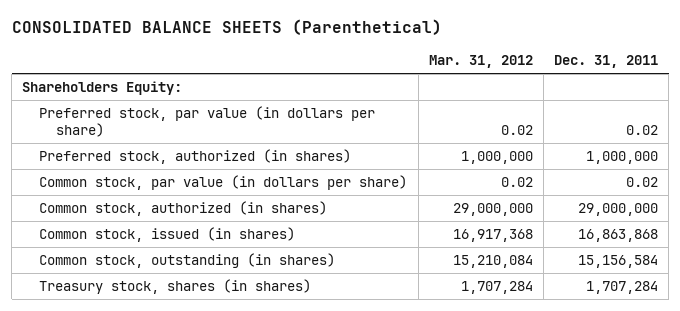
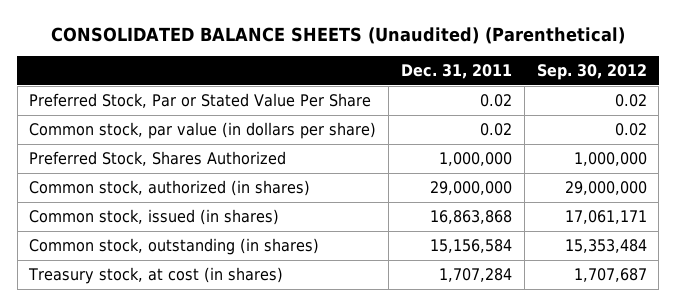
[11,19,442,36] CONSOLIDATED BALANCE SHEETS (Parenthetical) -> [50,26,625,44] CONSOLIDATED BALANCE SHEETS (Unaudited) (Parenthetical)
[428,55,533,69] Mar. 31, 2012 -> none
none -> [536,64,647,81] Sep. 30, 2012
[22,81,183,96] Shareholders Equity: -> none
[39,149,352,165] Preferred stock, authorized (in shares) -> none
[39,106,376,137] Preferred stock, par value (in dollars per share) -> [29,92,372,108] Preferred Stock, Par or Stated Value Per Share
none -> [29,150,287,166] Preferred Stock, Shares Authorized
[39,279,312,295] Treasury stock, shares (in shares) -> [28,266,284,284] Treasury stock, at cost (in shares)

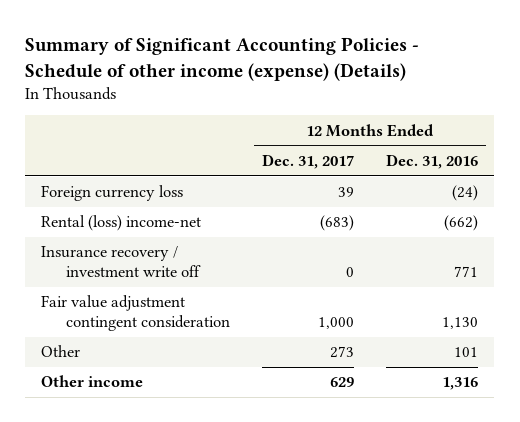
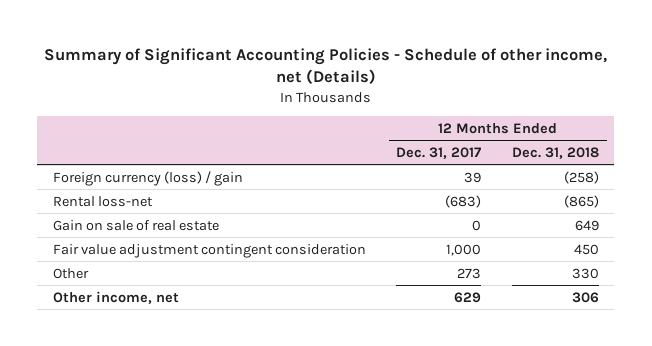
[25,36,420,81] Summary of Significant Accounting Policies - Schedule of other income (expense) (Details) -> [43,47,607,85] Summary of Significant Accounting Policies - Schedule of other income, net (Details)
[386,154,479,170] Dec. 31, 2016 -> none
none -> [511,146,599,159] Dec. 31, 2018
[41,246,201,278] Insurance recovery / investment write off -> none
[41,185,184,202] Foreign currency loss -> [52,170,243,186] Foreign currency (loss) / gain
[41,215,202,232] Rental (loss) income-net -> [52,195,153,207] Rental loss-net
none -> [52,219,219,231] Gain on sale of real estate
[41,375,144,388] Other income -> [52,290,179,304] Other income, net

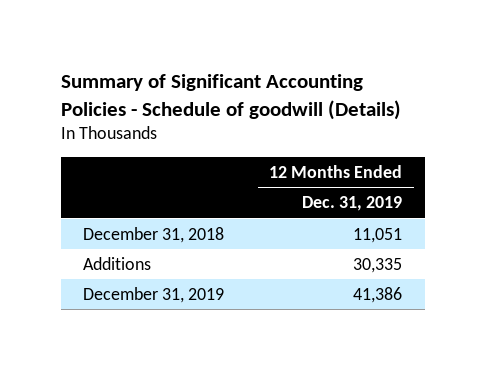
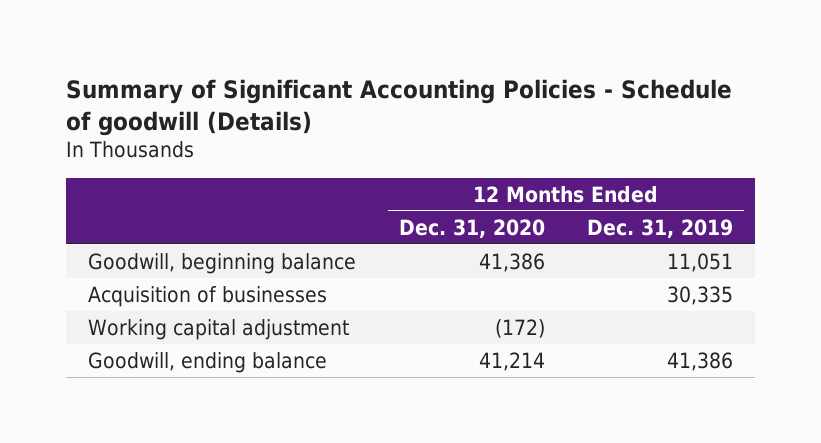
none -> [398,218,545,238] Dec. 31, 2020
[83,226,225,243] December 31, 2018 -> [87,253,356,275] Goodwill, beginning balance
[83,256,152,270] Additions -> [87,286,327,308] Acquisition of businesses
none -> [87,319,349,341] Working capital adjustment
[83,286,225,303] December 31, 2019 -> [87,352,327,374] Goodwill, ending balance

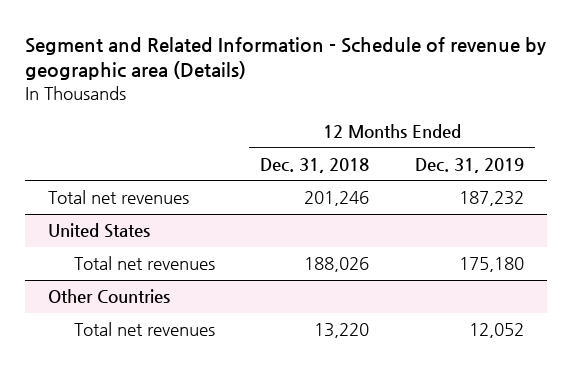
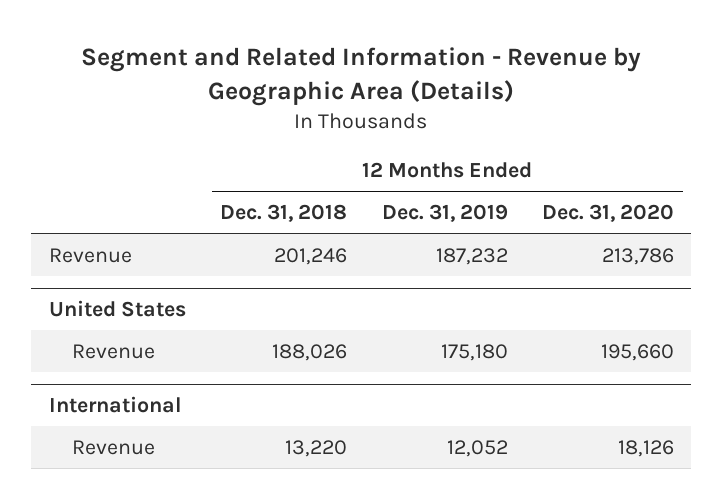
[25,36,547,81] Segment and Related Information - Schedule of revenue by geographic area (Details) -> [81,47,642,106] Segment and Related Information - Revenue by Geographic Area (Details)
none -> [542,203,675,222] Dec. 31, 2020
[47,190,189,205] Total net revenues -> [48,247,132,263] Revenue
[73,256,215,271] Total net revenues -> [72,343,156,359] Revenue
[47,289,170,304] Other Countries -> [48,396,182,414] International
[73,322,215,337] Total net revenues -> [72,439,156,455] Revenue

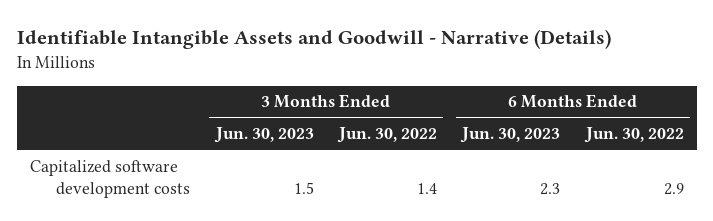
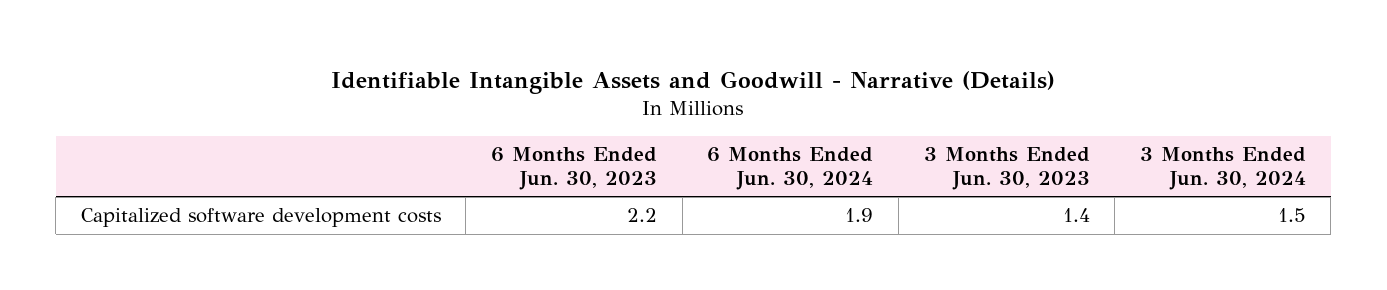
[337,126,438,143] Jun. 30, 2022 -> none
[583,126,684,143] Jun. 30, 2022 -> none
none -> [707,147,874,190] 6 Months Ended Jun. 30, 2024
none -> [1139,147,1306,190] 3 Months Ended Jun. 30, 2024
[293,181,314,194] 1.5 -> [1062,208,1090,223] 1.4
[540,182,561,195] 2.3 -> [627,208,658,223] 2.2

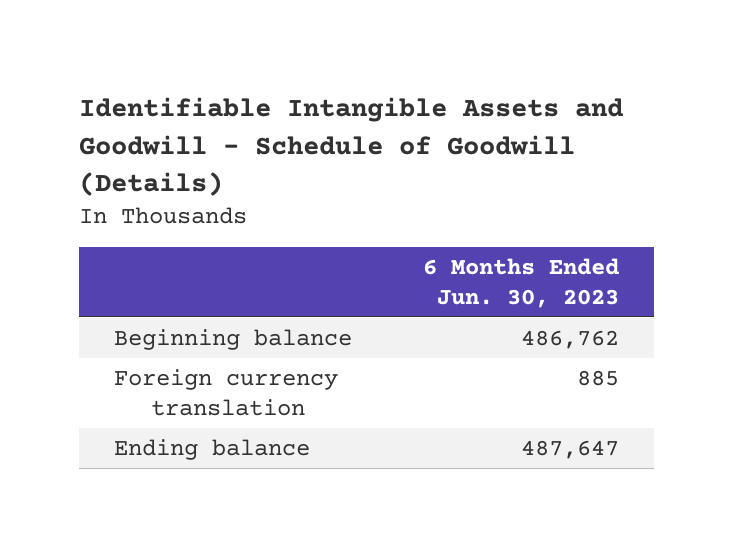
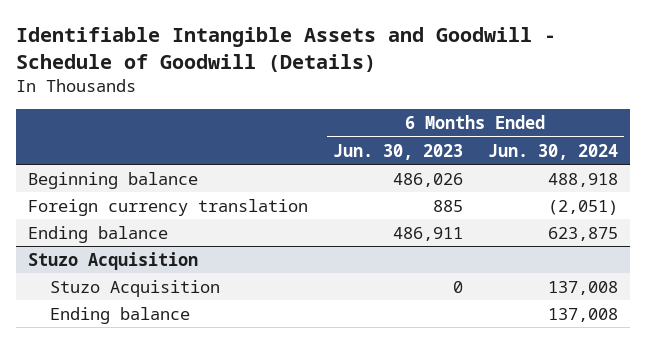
none -> [487,143,618,160] Jun. 30, 2024
[521,329,620,349] 486,762 -> [392,172,463,187] 486,026
[521,439,620,459] 487,647 -> [392,226,463,241] 486,911
none -> [28,251,199,270] Stuzo Acquisition
none -> [50,279,221,297] Stuzo Acquisition
none -> [50,306,191,324] Ending balance

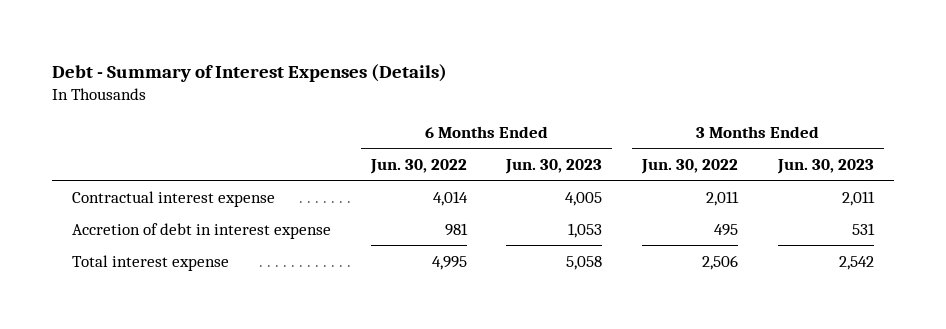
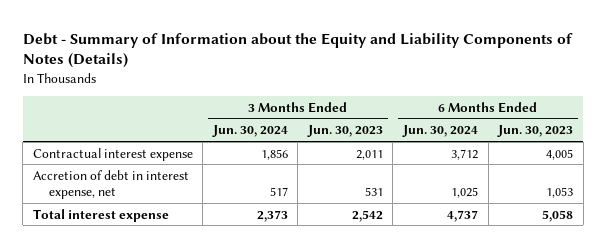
[52,63,448,82] Debt - Summary of Interest Expenses (Details) -> [22,32,573,69] Debt - Summary of Information about the Equity and Liability Components of Notes (Details)
[369,158,467,174] Jun. 30, 2022 -> none
[641,158,739,174] Jun. 30, 2022 -> none
none -> [211,125,288,138] Jun. 30, 2024
none -> [402,125,479,138] Jun. 30, 2024
[71,222,331,239] Accretion of debt in interest expense -> [32,169,189,200] Accretion of debt in interest expense, net

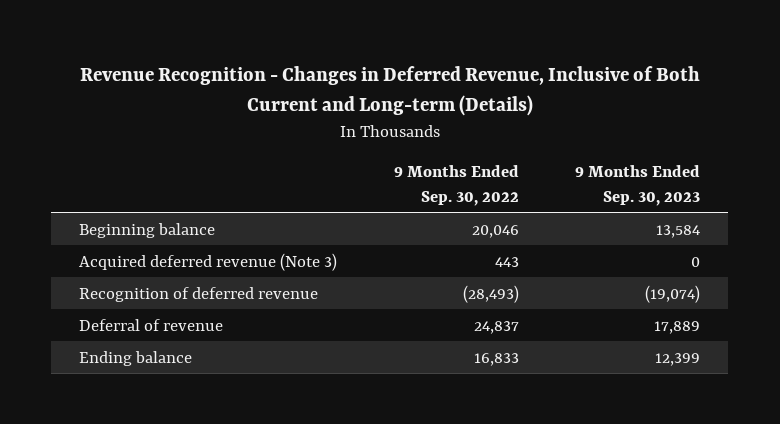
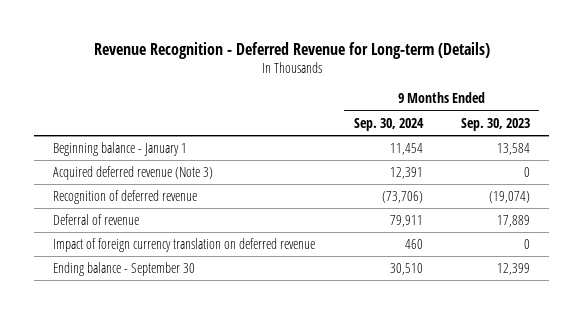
[79,65,700,116] Revenue Recognition - Changes in Deferred Revenue, Inclusive of Both Current and Long-term (Details) -> [93,41,490,59] Revenue Recognition - Deferred Revenue for Long-term (Details)
[393,165,519,206] 9 Months Ended Sep. 30, 2022 -> none
none -> [353,117,424,131] Sep. 30, 2024
[79,222,216,238] Beginning balance -> [53,141,188,156] Beginning balance - January 1
none -> [53,237,316,252] Impact of foreign currency translation on deferred revenue
[79,350,193,366] Ending balance -> [53,261,196,276] Ending balance - September 30

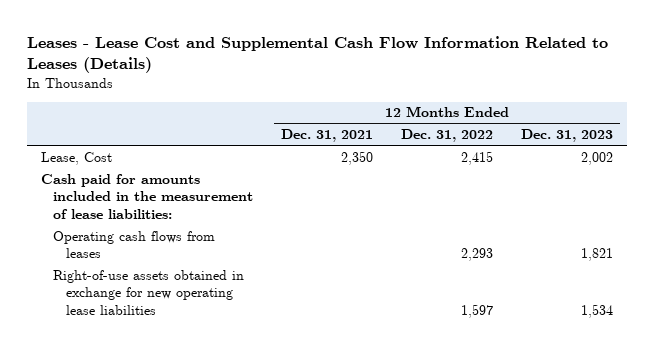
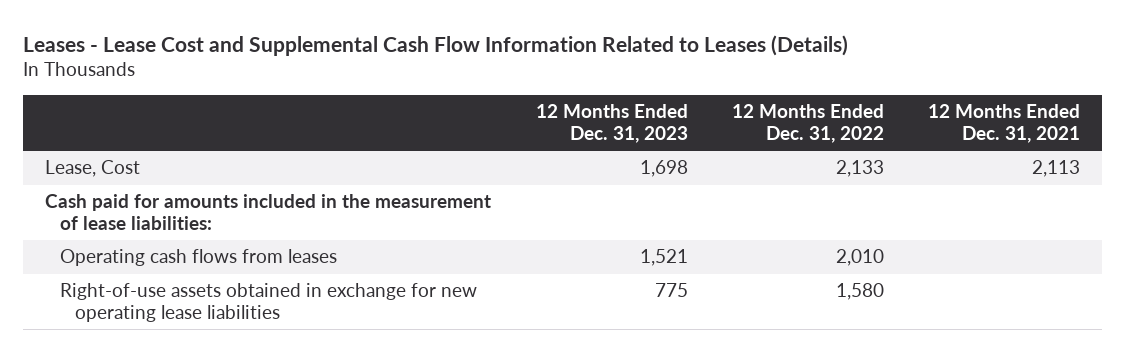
[341,150,374,165] 2,350 -> [1031,160,1080,178] 2,113
[460,150,493,165] 2,415 -> [835,160,884,178] 2,133
[580,151,613,165] 2,002 -> [639,160,688,178] 1,698
[460,248,493,262] 2,293 -> [835,249,884,267] 2,010
[580,248,613,262] 1,821 -> [639,249,688,267] 1,521
[460,303,493,318] 1,597 -> [835,283,884,301] 1,580
[580,303,613,318] 1,534 -> [654,283,688,298] 775

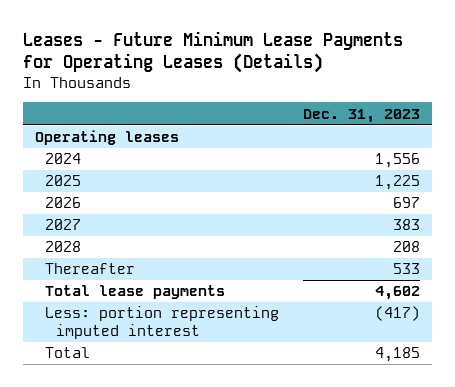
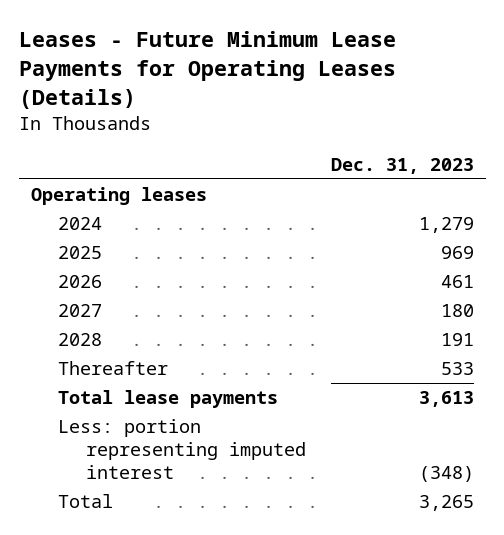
[375,153,421,169] 1,556 -> [418,217,474,234] 1,279
[375,175,421,191] 1,225 -> [440,246,474,260] 969
[393,197,421,209] 697 -> [440,275,474,289] 461
[393,219,421,231] 383 -> [440,304,474,318] 180
[393,241,421,253] 208 -> [440,333,474,347] 191
[375,286,421,301] 4,602 -> [418,391,474,408] 3,613
[375,306,421,322] (417) -> [418,466,474,483] (348)
[375,347,421,363] 4,185 -> [418,495,474,512] 3,265

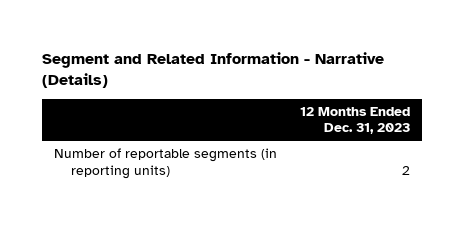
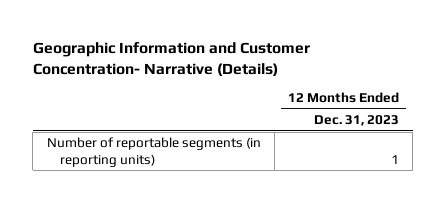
[42,51,385,88] Segment and Related Information - Narrative (Details) -> [32,42,310,76] Geographic Information and Customer Concentration- Narrative (Details)
[401,165,410,175] 2 -> [391,154,400,164] 1

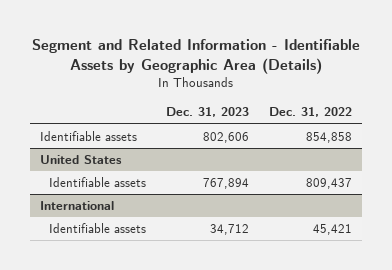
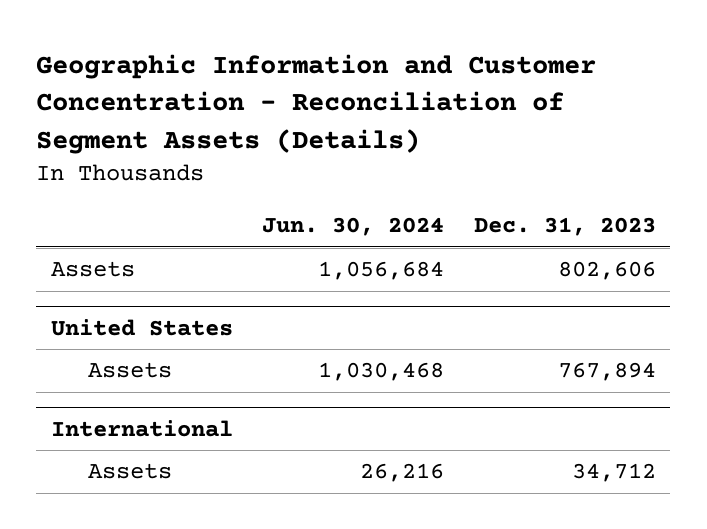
[31,38,360,74] Segment and Related Information - Identifiable Assets by Geographic Area (Details) -> [36,54,597,154] Geographic Information and Customer Concentration - Reconciliation of Segment Assets (Details)
[268,107,352,118] Dec. 31, 2022 -> none
none -> [262,217,445,237] Jun. 30, 2024
[39,131,137,142] Identifiable assets -> [51,261,136,278] Assets
[49,177,147,188] Identifiable assets -> [87,362,172,379] Assets
[49,223,147,234] Identifiable assets -> [87,463,172,480] Assets

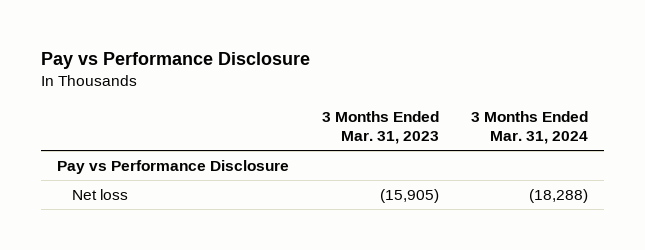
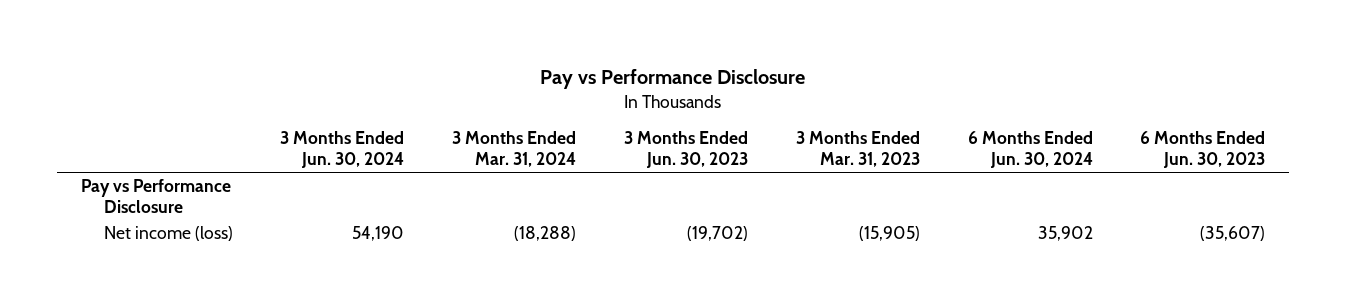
none -> [280,131,405,169] 3 Months Ended Jun. 30, 2024
none -> [623,131,748,169] 3 Months Ended Jun. 30, 2023
none -> [967,131,1093,169] 6 Months Ended Jun. 30, 2024
none -> [1140,131,1266,169] 6 Months Ended Jun. 30, 2023
[72,189,129,201] Net loss -> [103,226,233,242] Net income (loss)

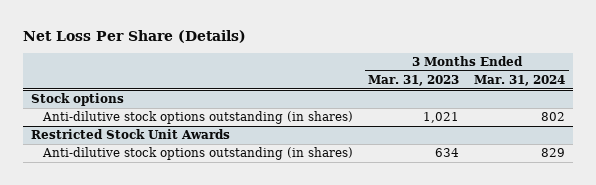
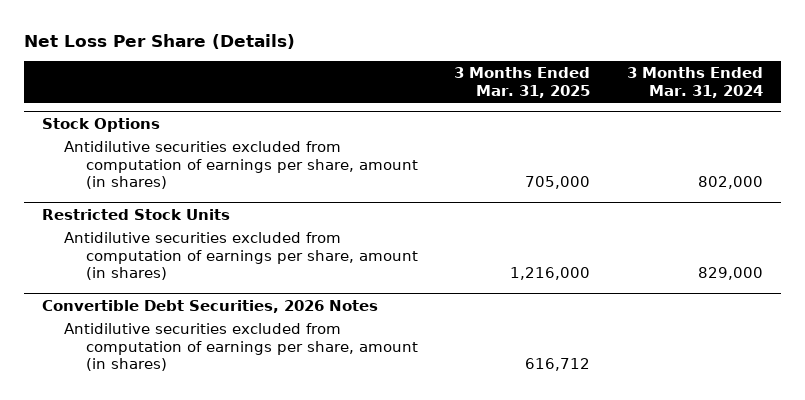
[368,75,460,87] Mar. 31, 2023 -> none
none -> [454,67,591,98] 3 Months Ended Mar. 31, 2025
[42,111,354,125] Anti-dilutive stock options outstanding (in shares) -> none
[42,147,354,161] Anti-dilutive stock options outstanding (in shares) -> none
[30,93,124,107] Stock options -> [42,117,161,132] Stock Options
none -> [63,140,418,190] Antidilutive securities excluded from computation of earnings per share, amount (in shares)
[30,129,230,140] Restricted Stock Unit Awards -> [42,208,231,220] Restricted Stock Units
none -> [63,231,418,281] Antidilutive securities excluded from computation of earnings per share, amount (in shares)
none -> [42,299,379,313] Convertible Debt Securities, 2026 Notes
none -> [63,322,418,372] Antidilutive securities excluded from computation of earnings per share, amount (in shares)

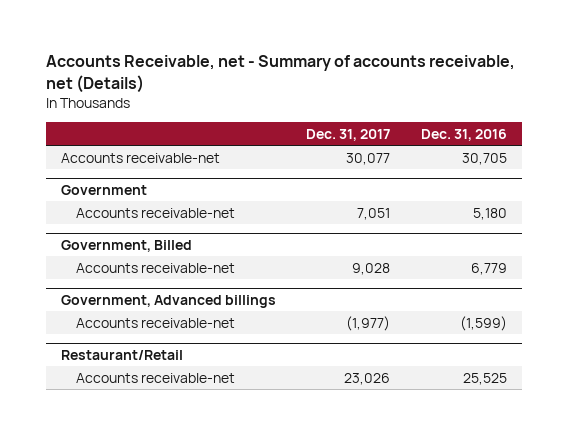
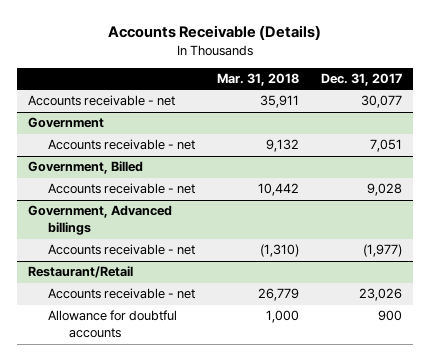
[45,55,515,94] Accounts Receivable, net - Summary of accounts receivable, net (Details) -> [108,25,322,41] Accounts Receivable (Details)
[421,128,508,141] Dec. 31, 2016 -> none
none -> [217,73,300,87] Mar. 31, 2018
[60,152,220,163] Accounts receivable-net -> [28,95,176,107] Accounts receivable - net
[76,207,236,218] Accounts receivable-net -> [48,139,196,151] Accounts receivable - net
[76,262,236,273] Accounts receivable-net -> [48,183,196,195] Accounts receivable - net
[76,317,236,328] Accounts receivable-net -> [48,244,196,256] Accounts receivable - net
[76,372,236,383] Accounts receivable-net -> [48,288,196,300] Accounts receivable - net
none -> [48,310,178,339] Allowance for doubtful accounts

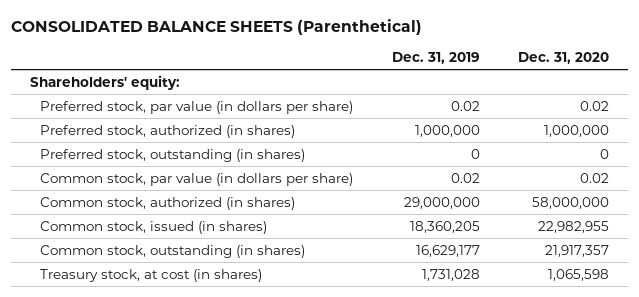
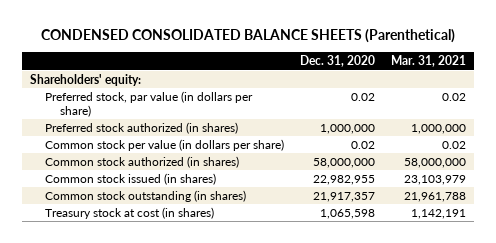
[10,18,422,35] CONSOLIDATED BALANCE SHEETS (Parenthetical) -> [41,29,456,44] CONDENSED CONSOLIDATED BALANCE SHEETS (Parenthetical)
[391,52,480,65] Dec. 31, 2019 -> none
none -> [390,55,466,68] Mar. 31, 2021
[40,148,306,162] Preferred stock, outstanding (in shares) -> none
[40,124,296,138] Preferred stock, authorized (in shares) -> [45,121,239,134] Preferred stock authorized (in shares)
[40,172,354,186] Common stock, par value (in dollars per share) -> [45,138,285,151] Common stock per value (in dollars per share)
[40,196,296,210] Common stock, authorized (in shares) -> [45,155,240,168] Common stock authorized (in shares)
[40,220,268,234] Common stock, issued (in shares) -> [45,172,217,185] Common stock issued (in shares)
[40,244,306,258] Common stock, outstanding (in shares) -> [45,189,247,202] Common stock outstanding (in shares)
[40,268,263,282] Treasury stock, at cost (in shares) -> [45,206,215,219] Treasury stock at cost (in shares)

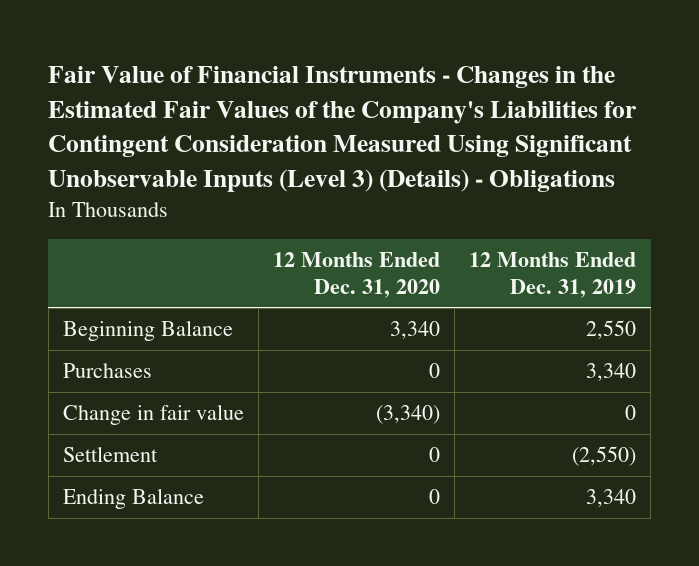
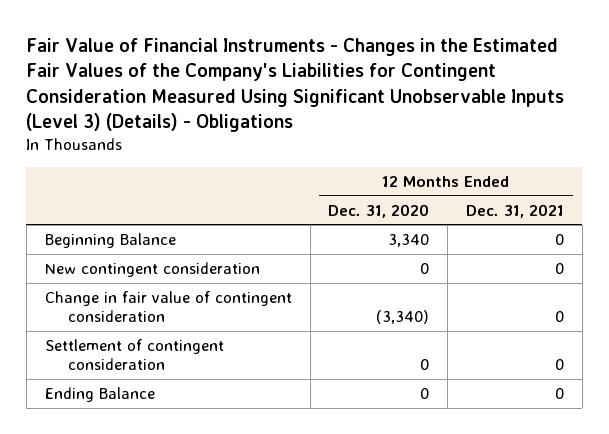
[469,252,637,298] 12 Months Ended Dec. 31, 2019 -> none
none -> [466,203,565,218] Dec. 31, 2021
[63,363,153,379] Purchases -> [44,261,260,277] New contingent consideration
[63,404,245,426] Change in fair value -> [44,290,292,323] Change in fair value of contingent consideration
[63,446,159,463] Settlement -> [44,338,224,371] Settlement of contingent consideration

